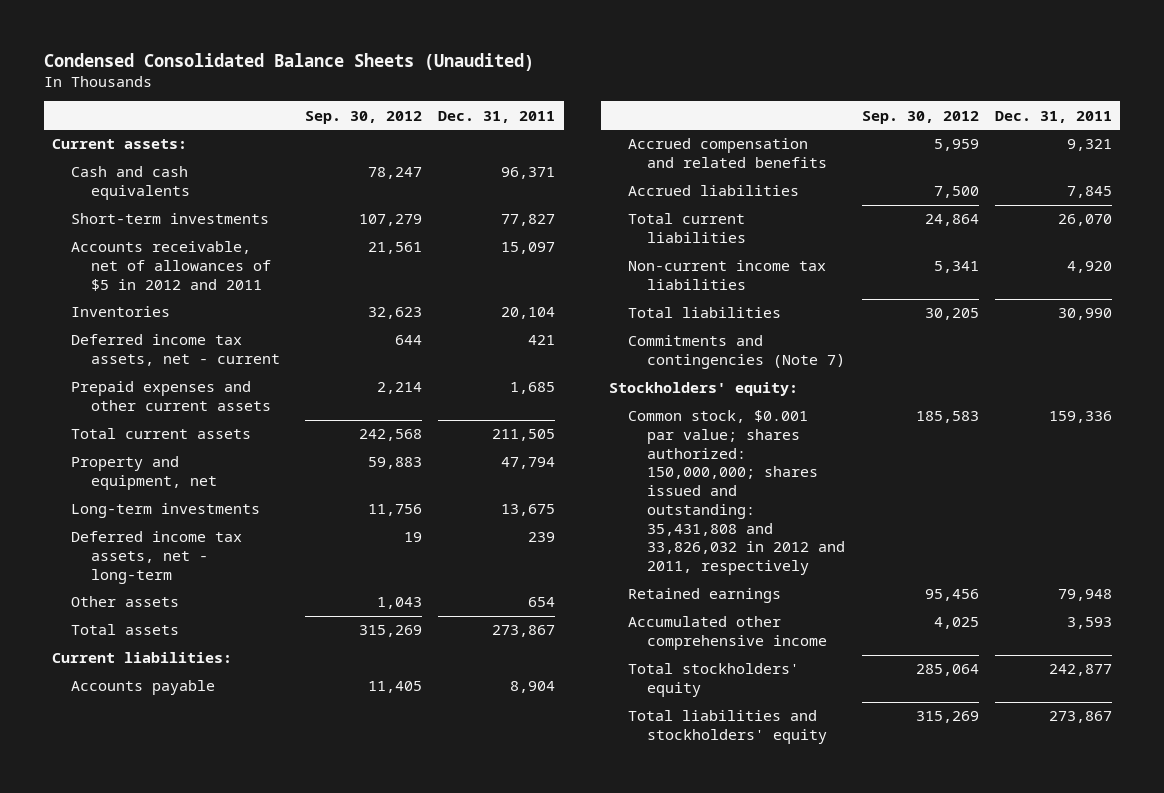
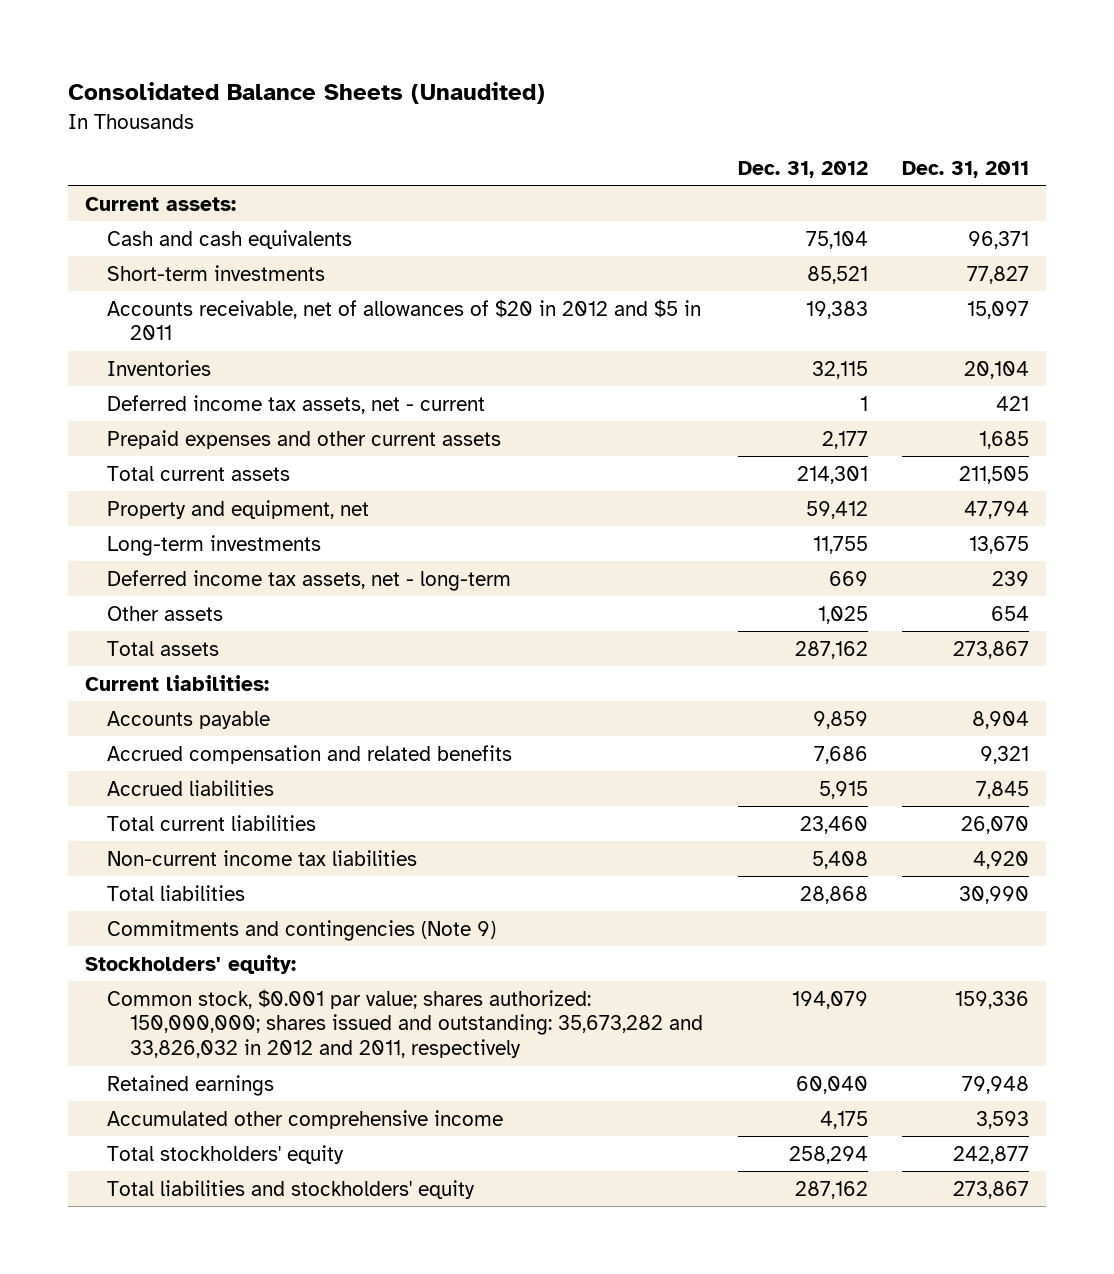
[43,52,534,71] Condensed Consolidated Balance Sheets (Unaudited) -> [67,82,545,105] Consolidated Balance Sheets (Unaudited)
[305,110,423,124] Sep. 30, 2012 -> none
none -> [737,160,868,178] Dec. 31, 2012
[71,241,271,291] Accounts receivable, net of allowances of $5 in 2012 and 2011 -> [107,298,702,341] Accounts receivable, net of allowances of $20 in 2012 and $5 in 2011
[628,335,846,369] Commitments and contingencies (Note 7) -> [107,919,497,941] Commitments and contingencies (Note 9)
[628,410,846,576] Common stock, $0.001 par value; shares authorized: 150,000,000; shares issued and outstanding: 35,431,808 and 33,826,032 in 2012 and 2011, respectively -> [107,988,704,1058] Common stock, $0.001 par value; shares authorized: 150,000,000; shares issued and outstanding: 35,673,282 and 33,826,032 in 2012 and 2011, respectively

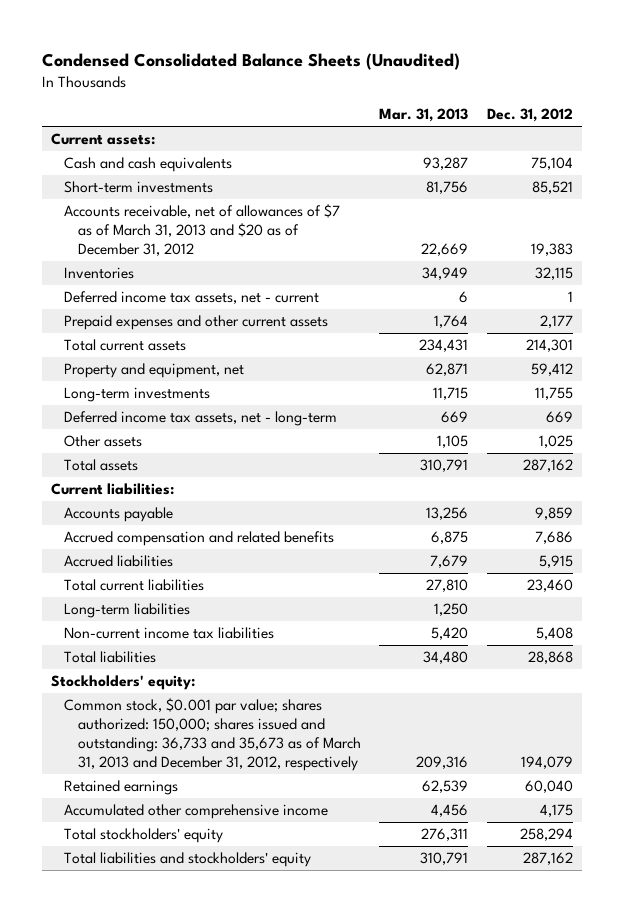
[67,82,545,105] Consolidated Balance Sheets (Unaudited) -> [41,52,460,70] Condensed Consolidated Balance Sheets (Unaudited)
[901,160,1029,178] Dec. 31, 2011 -> none
none -> [379,108,469,123] Mar. 31, 2013
[107,298,702,341] Accounts receivable, net of allowances of $20 in 2012 and $5 in 2011 -> [64,204,341,257] Accounts receivable, net of allowances of $7 as of March 31, 2013 and $20 as of December 31, 2012
none -> [64,603,191,619] Long-term liabilities
[107,919,497,941] Commitments and contingencies (Note 9) -> none
[107,988,704,1058] Common stock, $0.001 par value; shares authorized: 150,000,000; shares issued and outstanding: 35,673,282 and 33,826,032 in 2012 and 2011, respectively -> [64,698,362,771] Common stock, $0.001 par value; shares authorized: 150,000; shares issued and outstanding: 36,733 and 35,673 as of March 31, 2013 and December 31, 2012, respectively

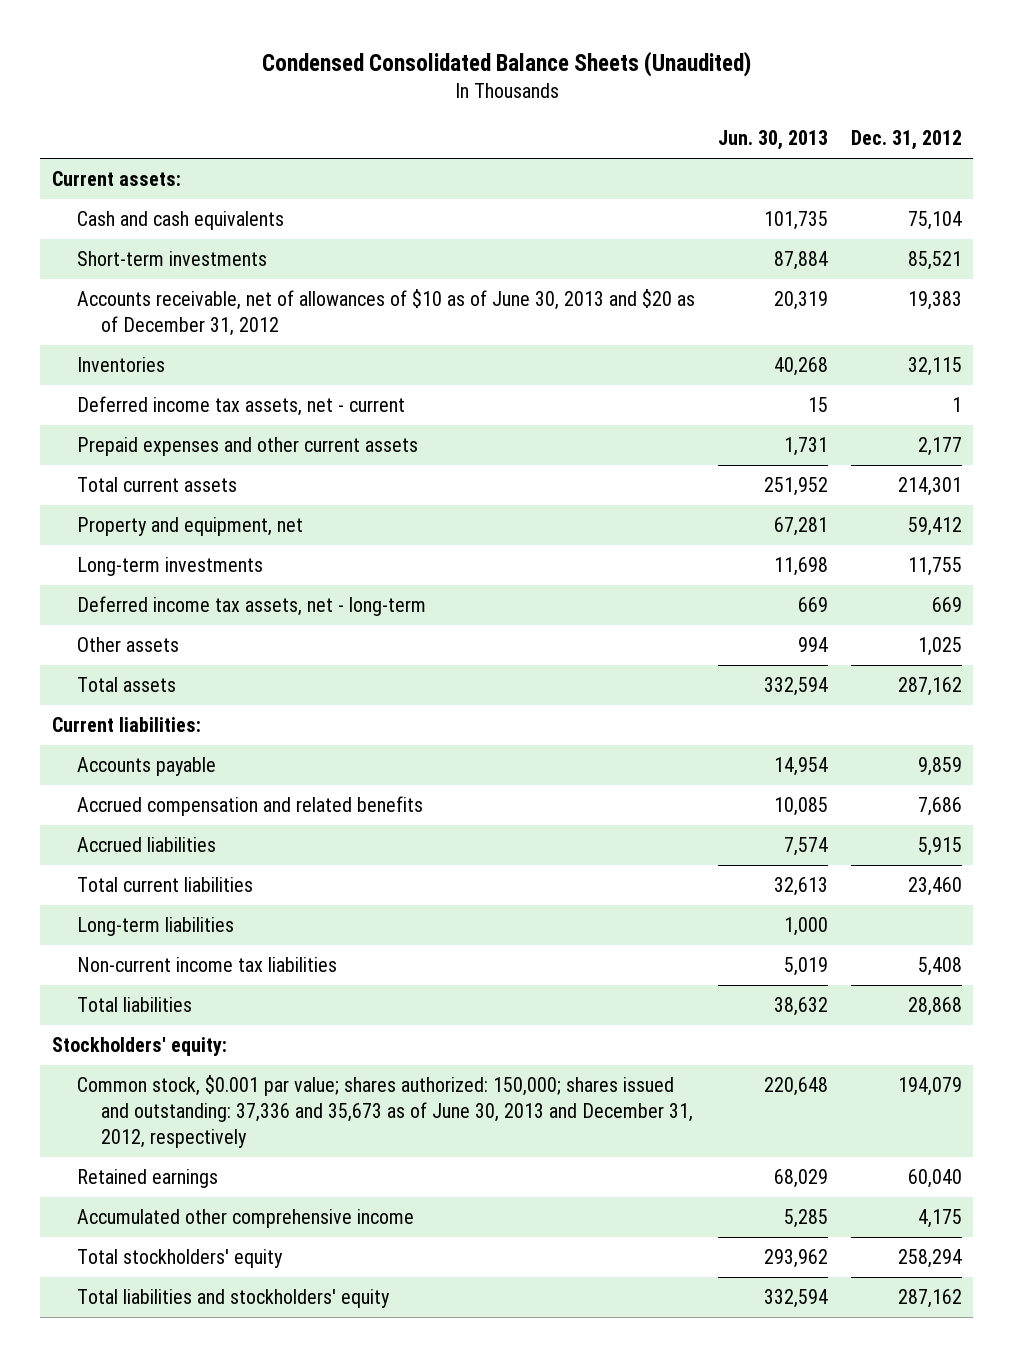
[379,108,469,123] Mar. 31, 2013 -> none
none -> [717,130,828,151] Jun. 30, 2013
[64,204,341,257] Accounts receivable, net of allowances of $7 as of March 31, 2013 and $20 as of December 31, 2012 -> [76,289,695,336] Accounts receivable, net of allowances of $10 as of June 30, 2013 and $20 as of December 31, 2012
[64,698,362,771] Common stock, $0.001 par value; shares authorized: 150,000; shares issued and outstanding: 36,733 and 35,673 as of March 31, 2013 and December 31, 2012, respectively -> [76,1075,694,1148] Common stock, $0.001 par value; shares authorized: 150,000; shares issued and outstanding: 37,336 and 35,673 as of June 30, 2013 and December 31, 2012, respectively

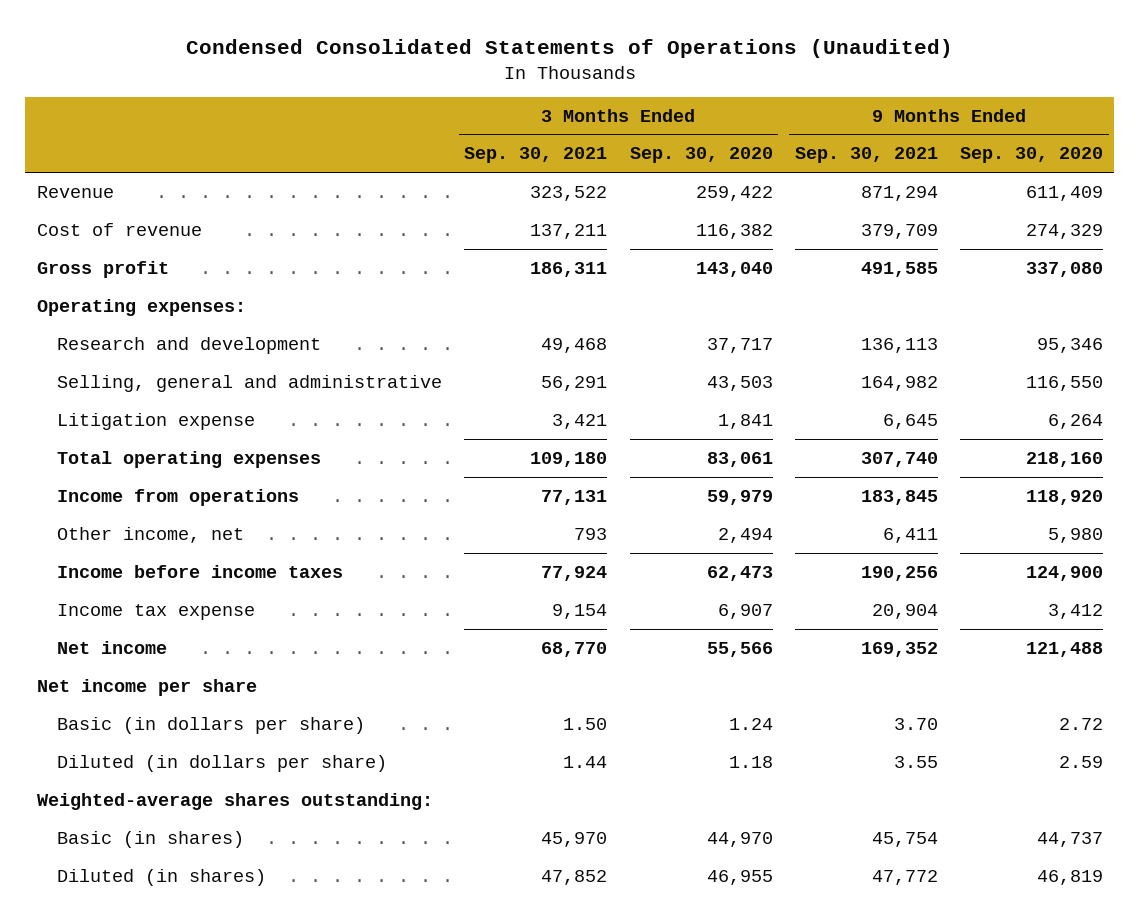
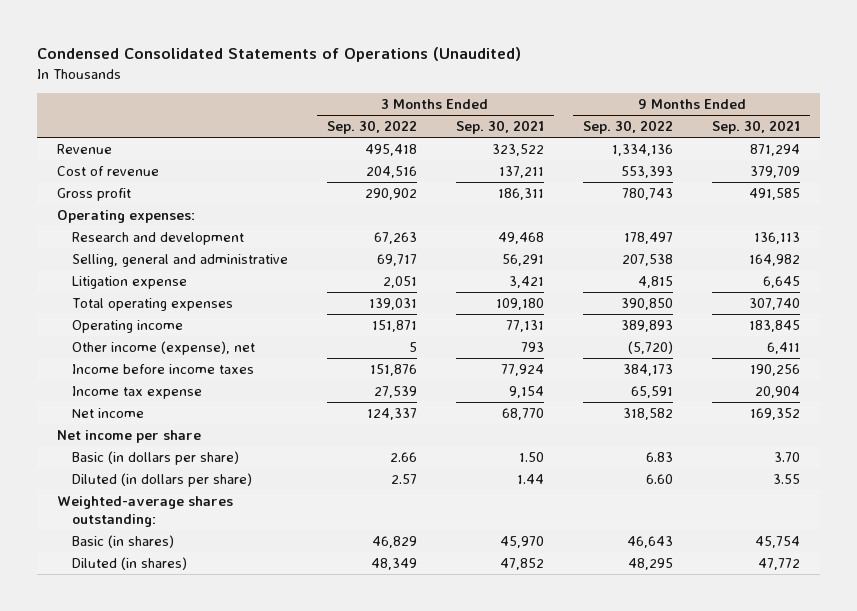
[629,147,773,164] Sep. 30, 2020 -> none
[960,147,1104,164] Sep. 30, 2020 -> none
none -> [326,119,417,134] Sep. 30, 2022
none -> [582,119,673,134] Sep. 30, 2022
[57,488,300,506] Income from operations -> [71,319,183,333] Operating income
[57,526,245,543] Other income, net -> [71,340,255,355] Other income (expense), net

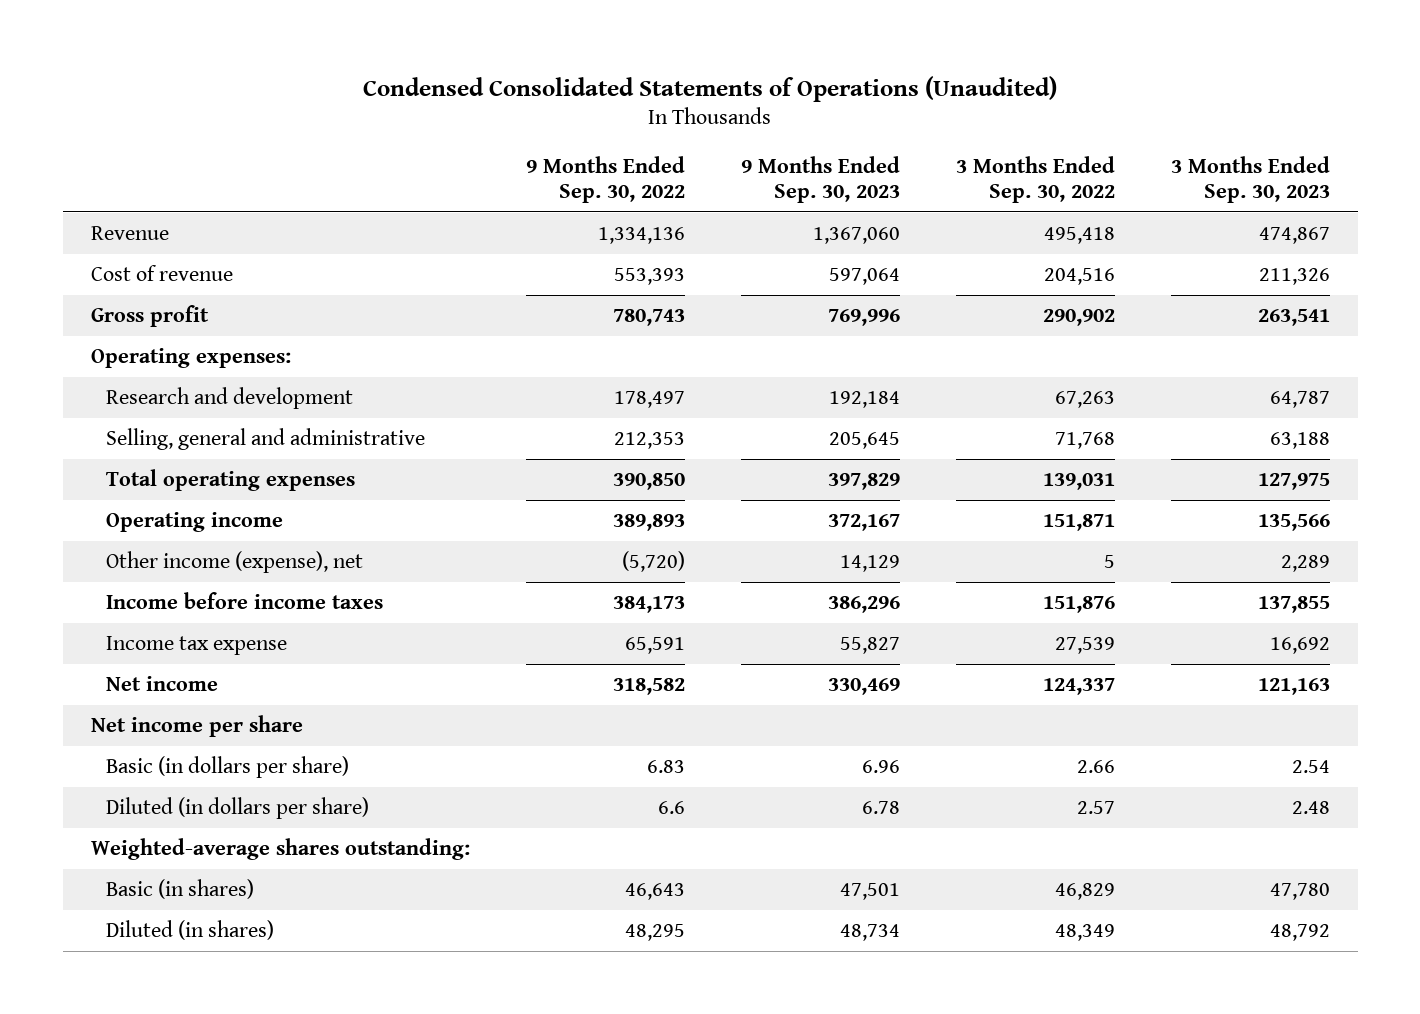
[455,119,544,134] Sep. 30, 2021 -> none
[712,119,801,134] Sep. 30, 2021 -> none
none -> [740,155,900,203] 9 Months Ended Sep. 30, 2023
none -> [1170,155,1330,203] 3 Months Ended Sep. 30, 2023
[71,275,187,289] Litigation expense -> none
[376,253,417,266] 69,717 -> [1054,432,1115,450] 71,768
[621,253,673,266] 207,538 -> [613,432,685,450] 212,353
[645,473,673,484] 6.60 -> [657,801,685,815] 6.6

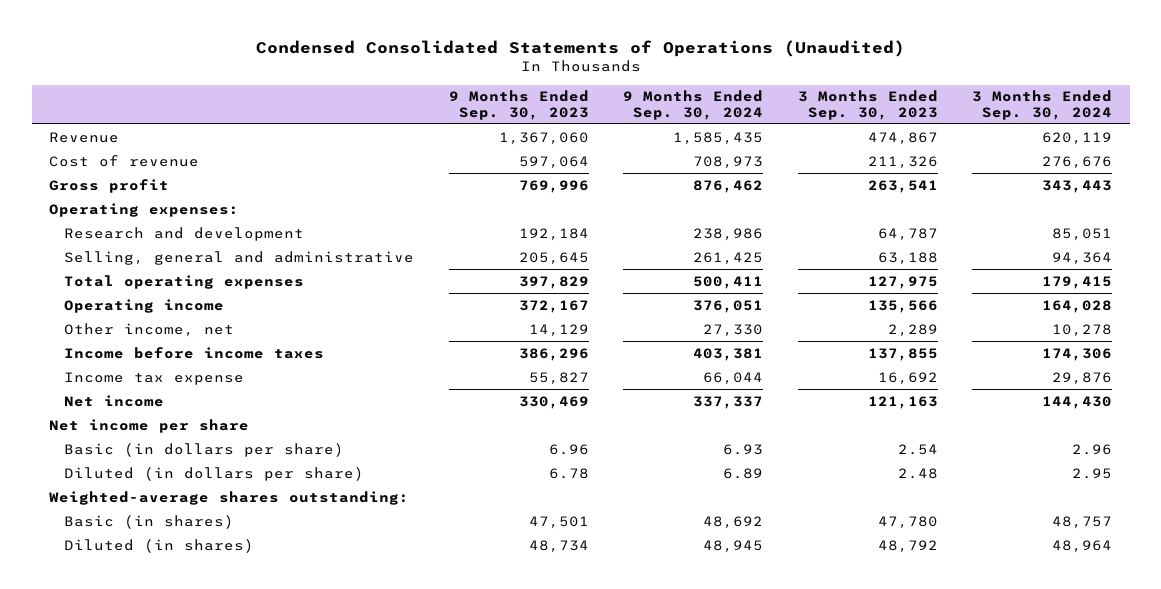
[525,155,685,203] 9 Months Ended Sep. 30, 2022 -> none
[955,155,1115,203] 3 Months Ended Sep. 30, 2022 -> none
none -> [623,90,764,120] 9 Months Ended Sep. 30, 2024
none -> [972,90,1113,120] 3 Months Ended Sep. 30, 2024
[106,551,364,574] Other income (expense), net -> [64,322,235,337] Other income, net

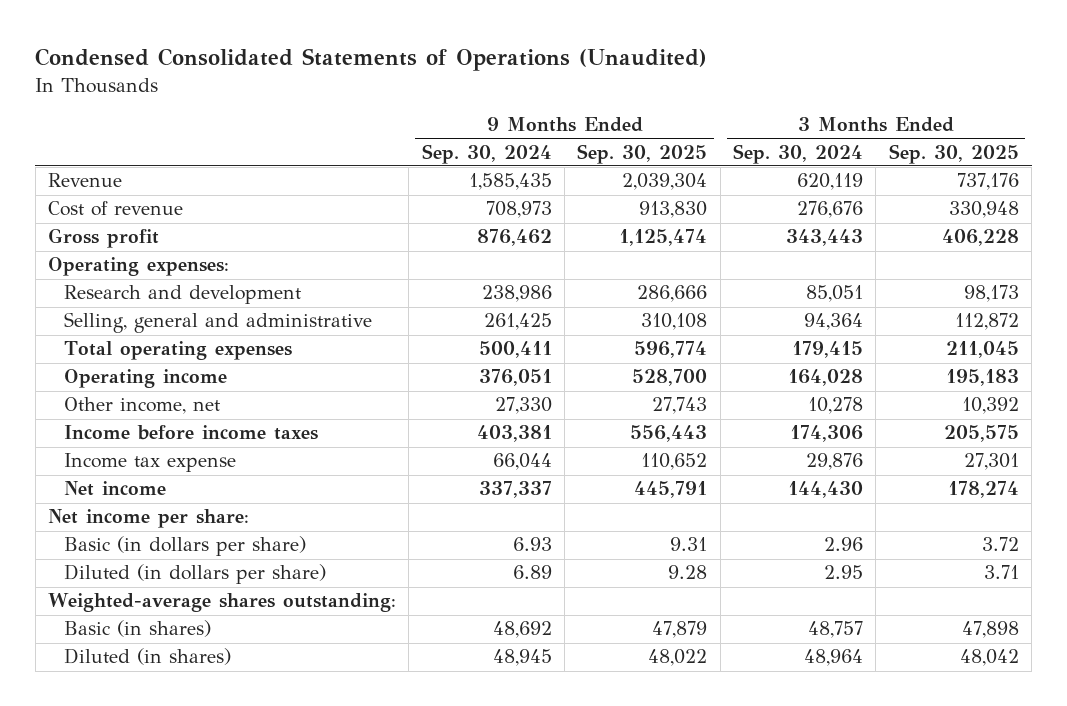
[448,90,589,120] 9 Months Ended Sep. 30, 2023 -> none
[797,90,938,120] 3 Months Ended Sep. 30, 2023 -> none
none -> [577,143,708,164] Sep. 30, 2025
none -> [888,143,1019,164] Sep. 30, 2025
[48,418,249,433] Net income per share -> [48,509,250,529] Net income per share:

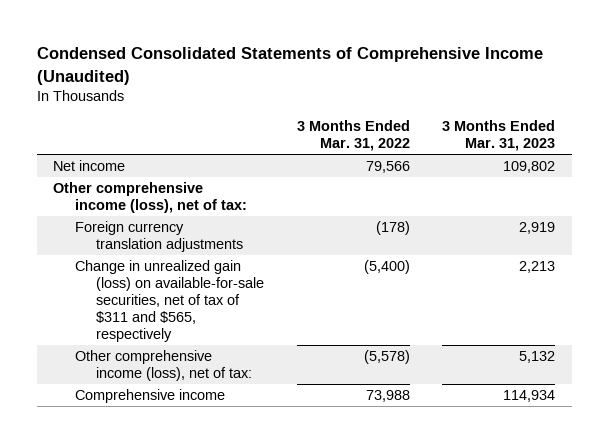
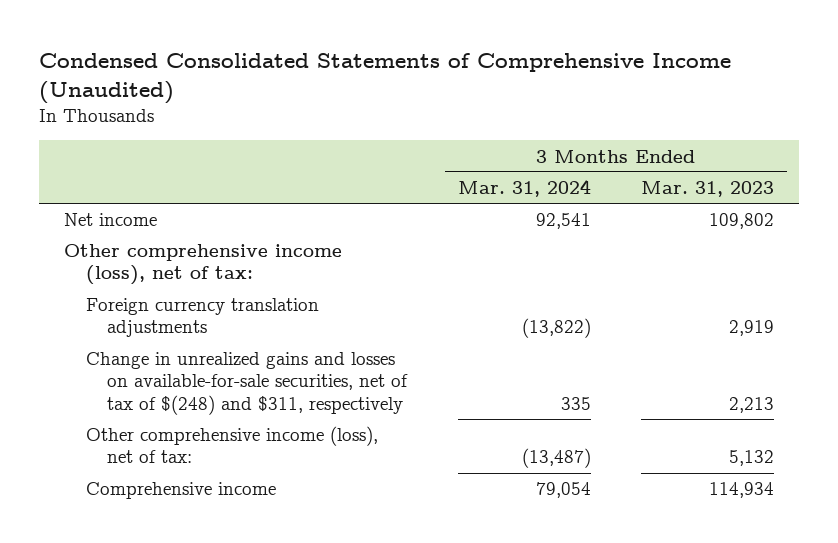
[296,120,410,152] 3 Months Ended Mar. 31, 2022 -> none
none -> [457,178,591,197] Mar. 31, 2024
[74,259,265,342] Change in unrealized gain (loss) on available-for-sale securities, net of tax of $311 and $565, respectively -> [85,352,409,415] Change in unrealized gains and losses on available-for-sale securities, net of tax of $(248) and $311, respectively

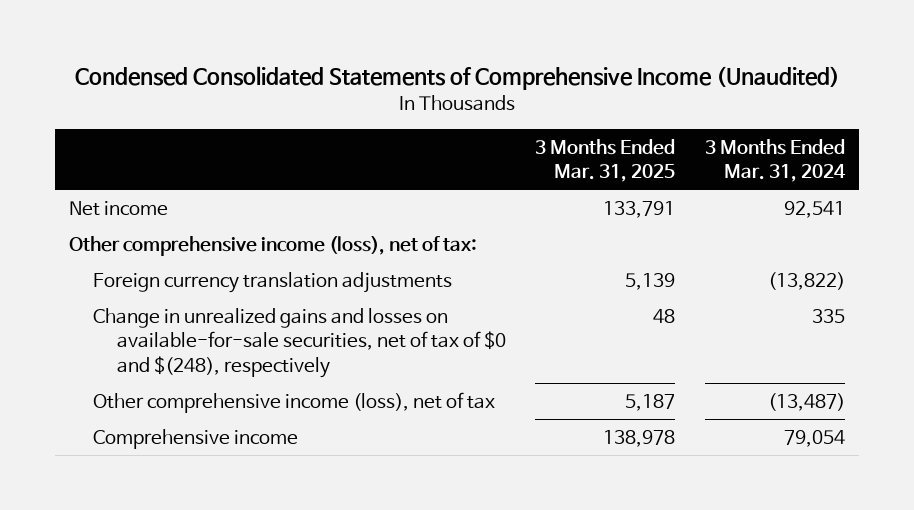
[641,180,775,197] Mar. 31, 2023 -> none
none -> [535,138,676,183] 3 Months Ended Mar. 31, 2025
[85,352,409,415] Change in unrealized gains and losses on available-for-sale securities, net of tax of $(248) and $311, respectively -> [93,307,506,378] Change in unrealized gains and losses on available-for-sale securities, net of tax of $0 and $(248), respectively
[85,426,378,464] Other comprehensive income (loss), net of tax: -> [93,391,496,413] Other comprehensive income (loss), net of tax

